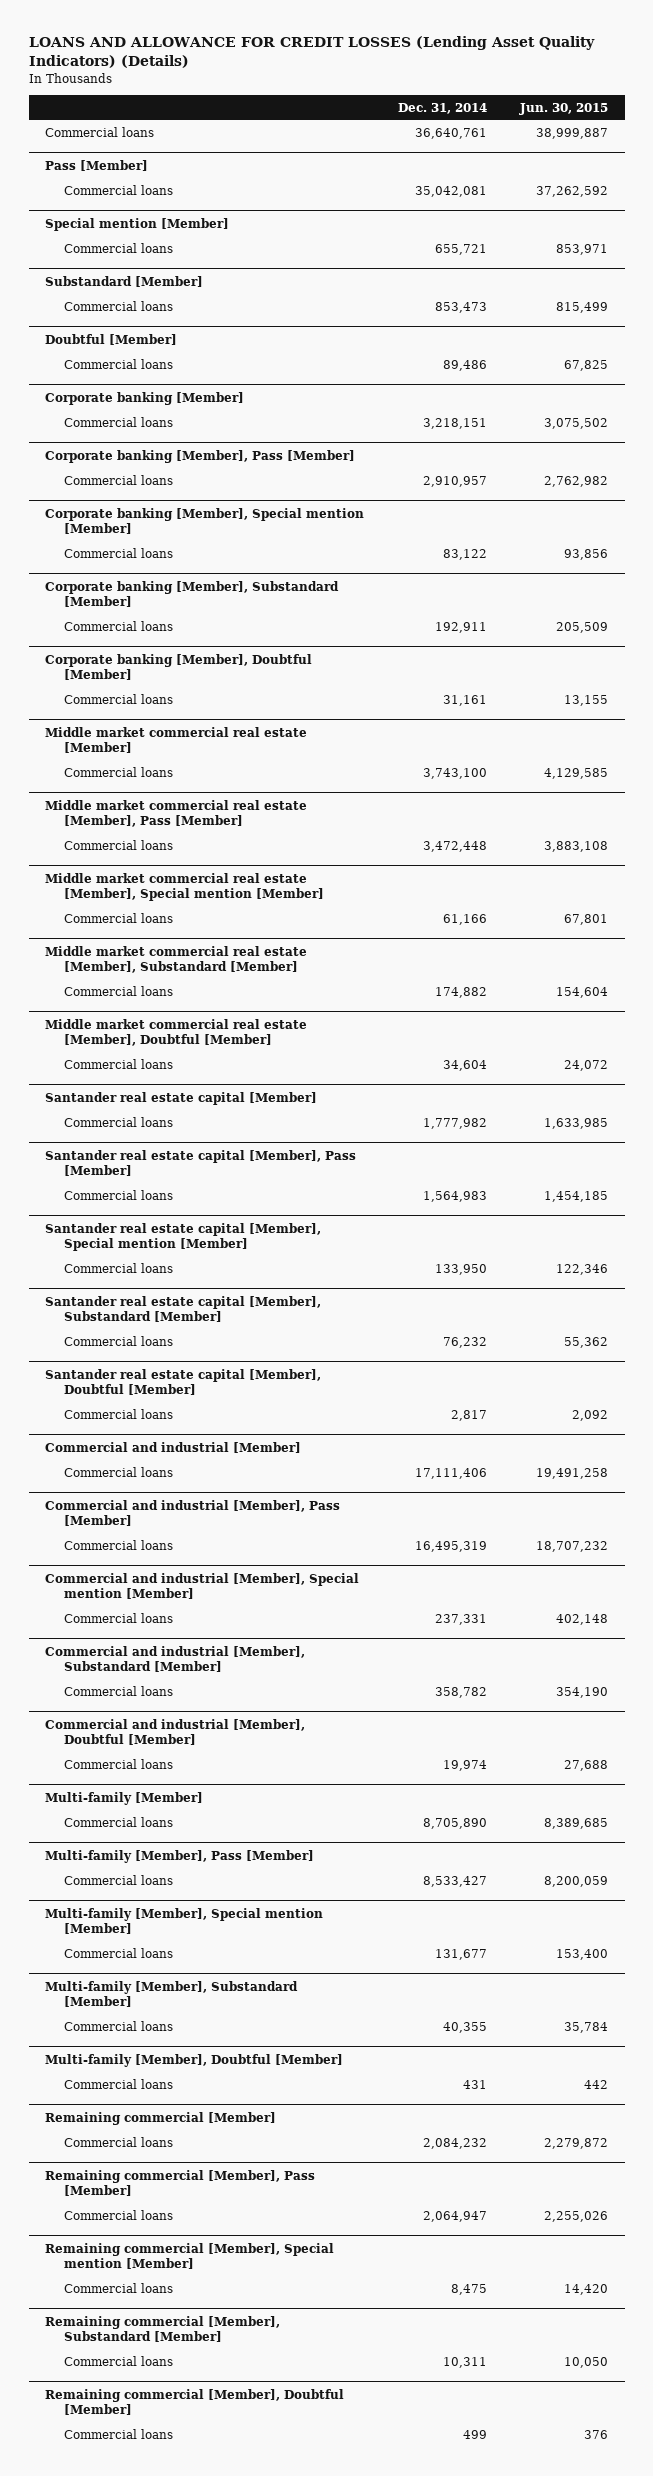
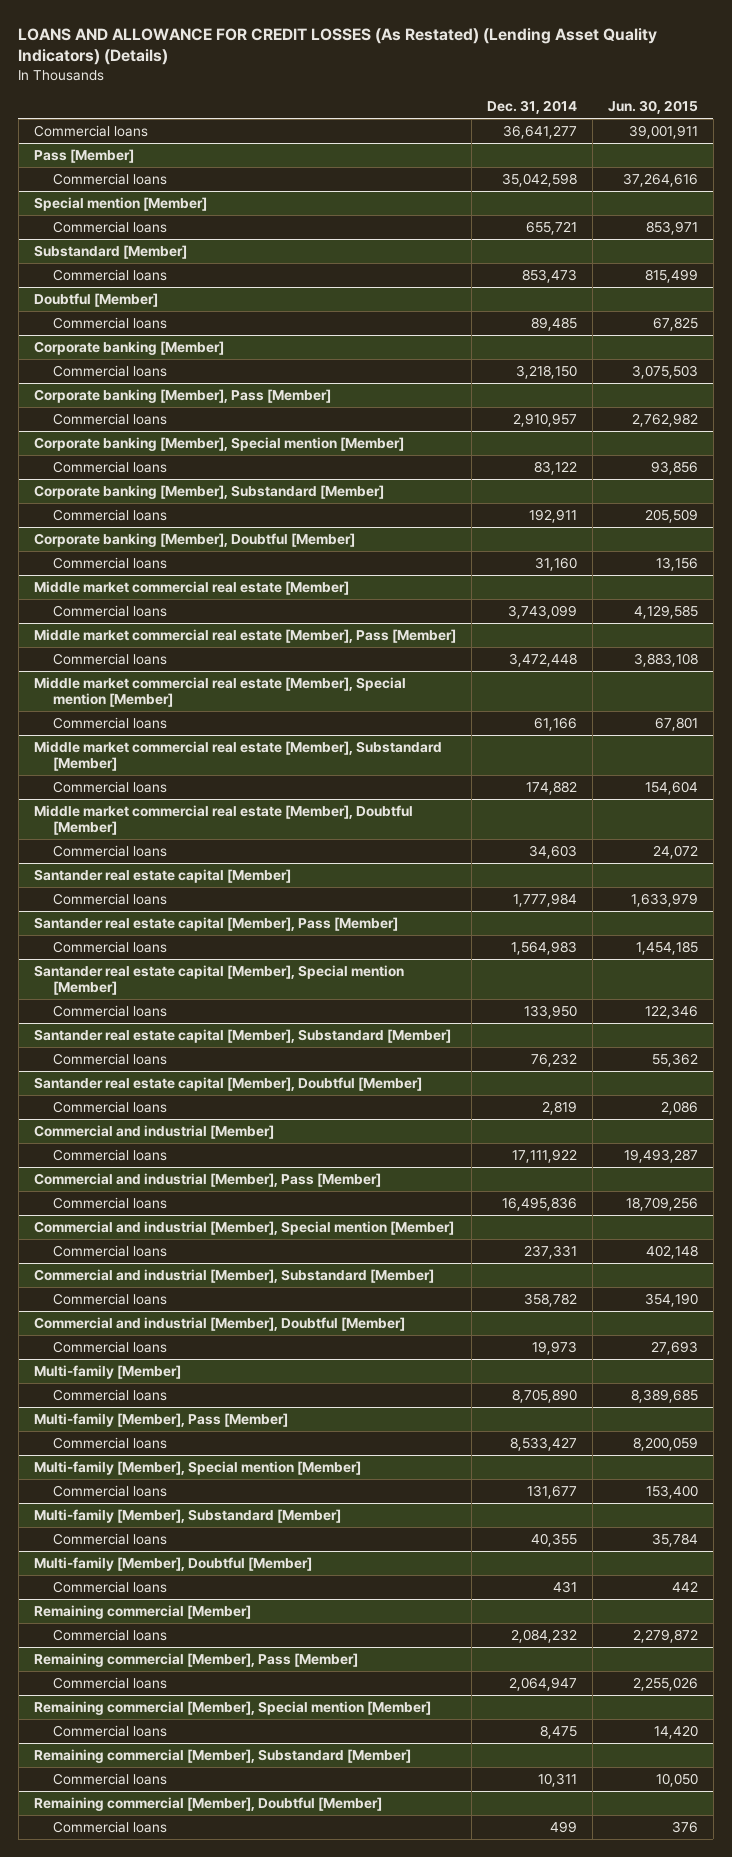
[28,36,595,69] LOANS AND ALLOWANCE FOR CREDIT LOSSES (Lending Asset Quality Indicators) (Details) -> [18,27,658,66] LOANS AND ALLOWANCE FOR CREDIT LOSSES (As Restated) (Lending Asset Quality Indicators) (Details)
[414,127,487,139] 36,640,761 -> [502,125,577,140] 36,641,277
[535,127,608,139] 38,999,887 -> [628,125,698,140] 39,001,911
[414,185,487,197] 35,042,081 -> [501,173,577,188] 35,042,598
[535,185,608,197] 37,262,592 -> [622,173,698,188] 37,264,616
[442,359,487,371] 89,486 -> [530,317,577,332] 89,485
[422,417,487,429] 3,218,151 -> [515,365,577,380] 3,218,150
[543,417,608,429] 3,075,502 -> [631,365,698,380] 3,075,503
[442,694,487,706] 31,161 -> [534,557,577,572] 31,160
[563,694,608,706] 13,155 -> [655,557,698,572] 13,156
[422,767,487,779] 3,743,100 -> [507,605,577,620] 3,743,099
[442,1059,487,1071] 34,604 -> [528,845,577,860] 34,603
[422,1117,487,1129] 1,777,982 -> [512,893,577,908] 1,777,984
[543,1117,608,1129] 1,633,985 -> [630,893,698,908] 1,633,979
[450,1409,487,1421] 2,817 -> [541,1101,577,1116] 2,819
[571,1409,608,1421] 2,092 -> [660,1101,698,1116] 2,086
[414,1467,487,1479] 17,111,406 -> [511,1149,577,1164] 17,111,922
[535,1467,608,1479] 19,491,258 -> [623,1149,698,1164] 19,493,287
[414,1540,487,1552] 16,495,319 -> [501,1197,577,1212] 16,495,836
[535,1540,608,1552] 18,707,232 -> [625,1197,698,1212] 18,709,256
[442,1759,487,1771] 19,974 -> [531,1341,577,1356] 19,973
[563,1759,608,1771] 27,688 -> [650,1341,698,1356] 27,693

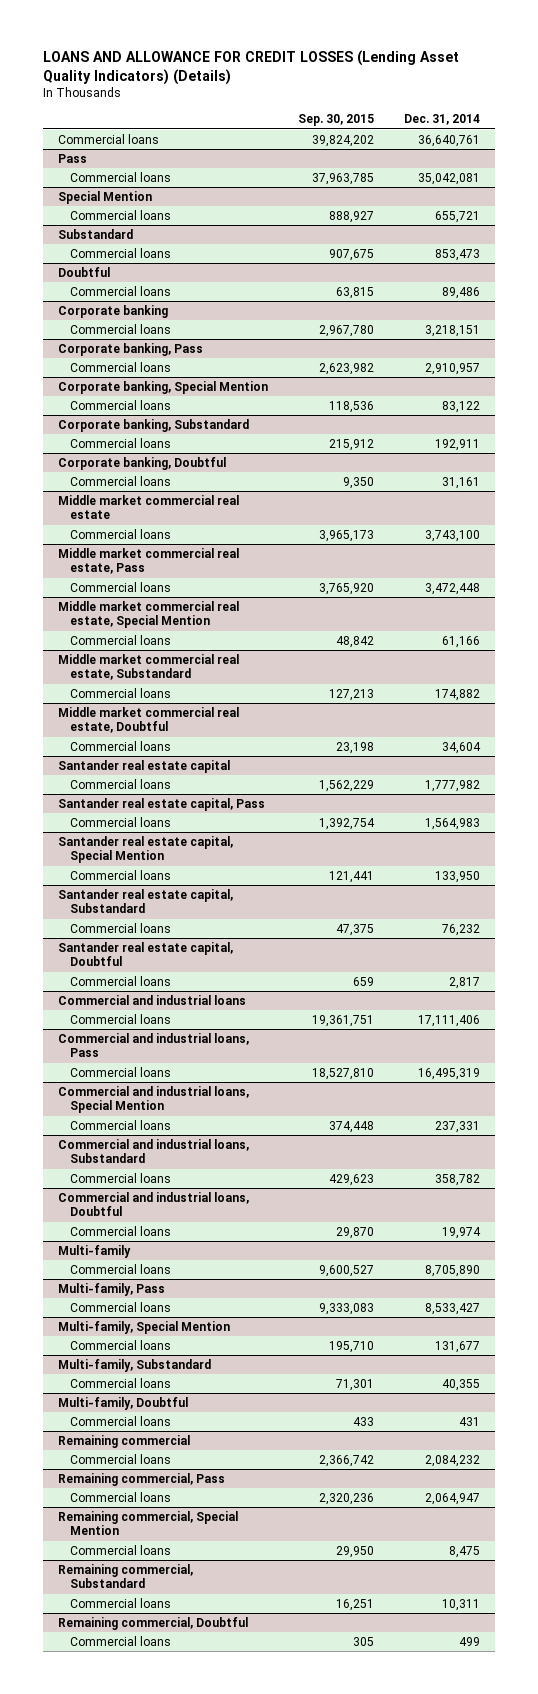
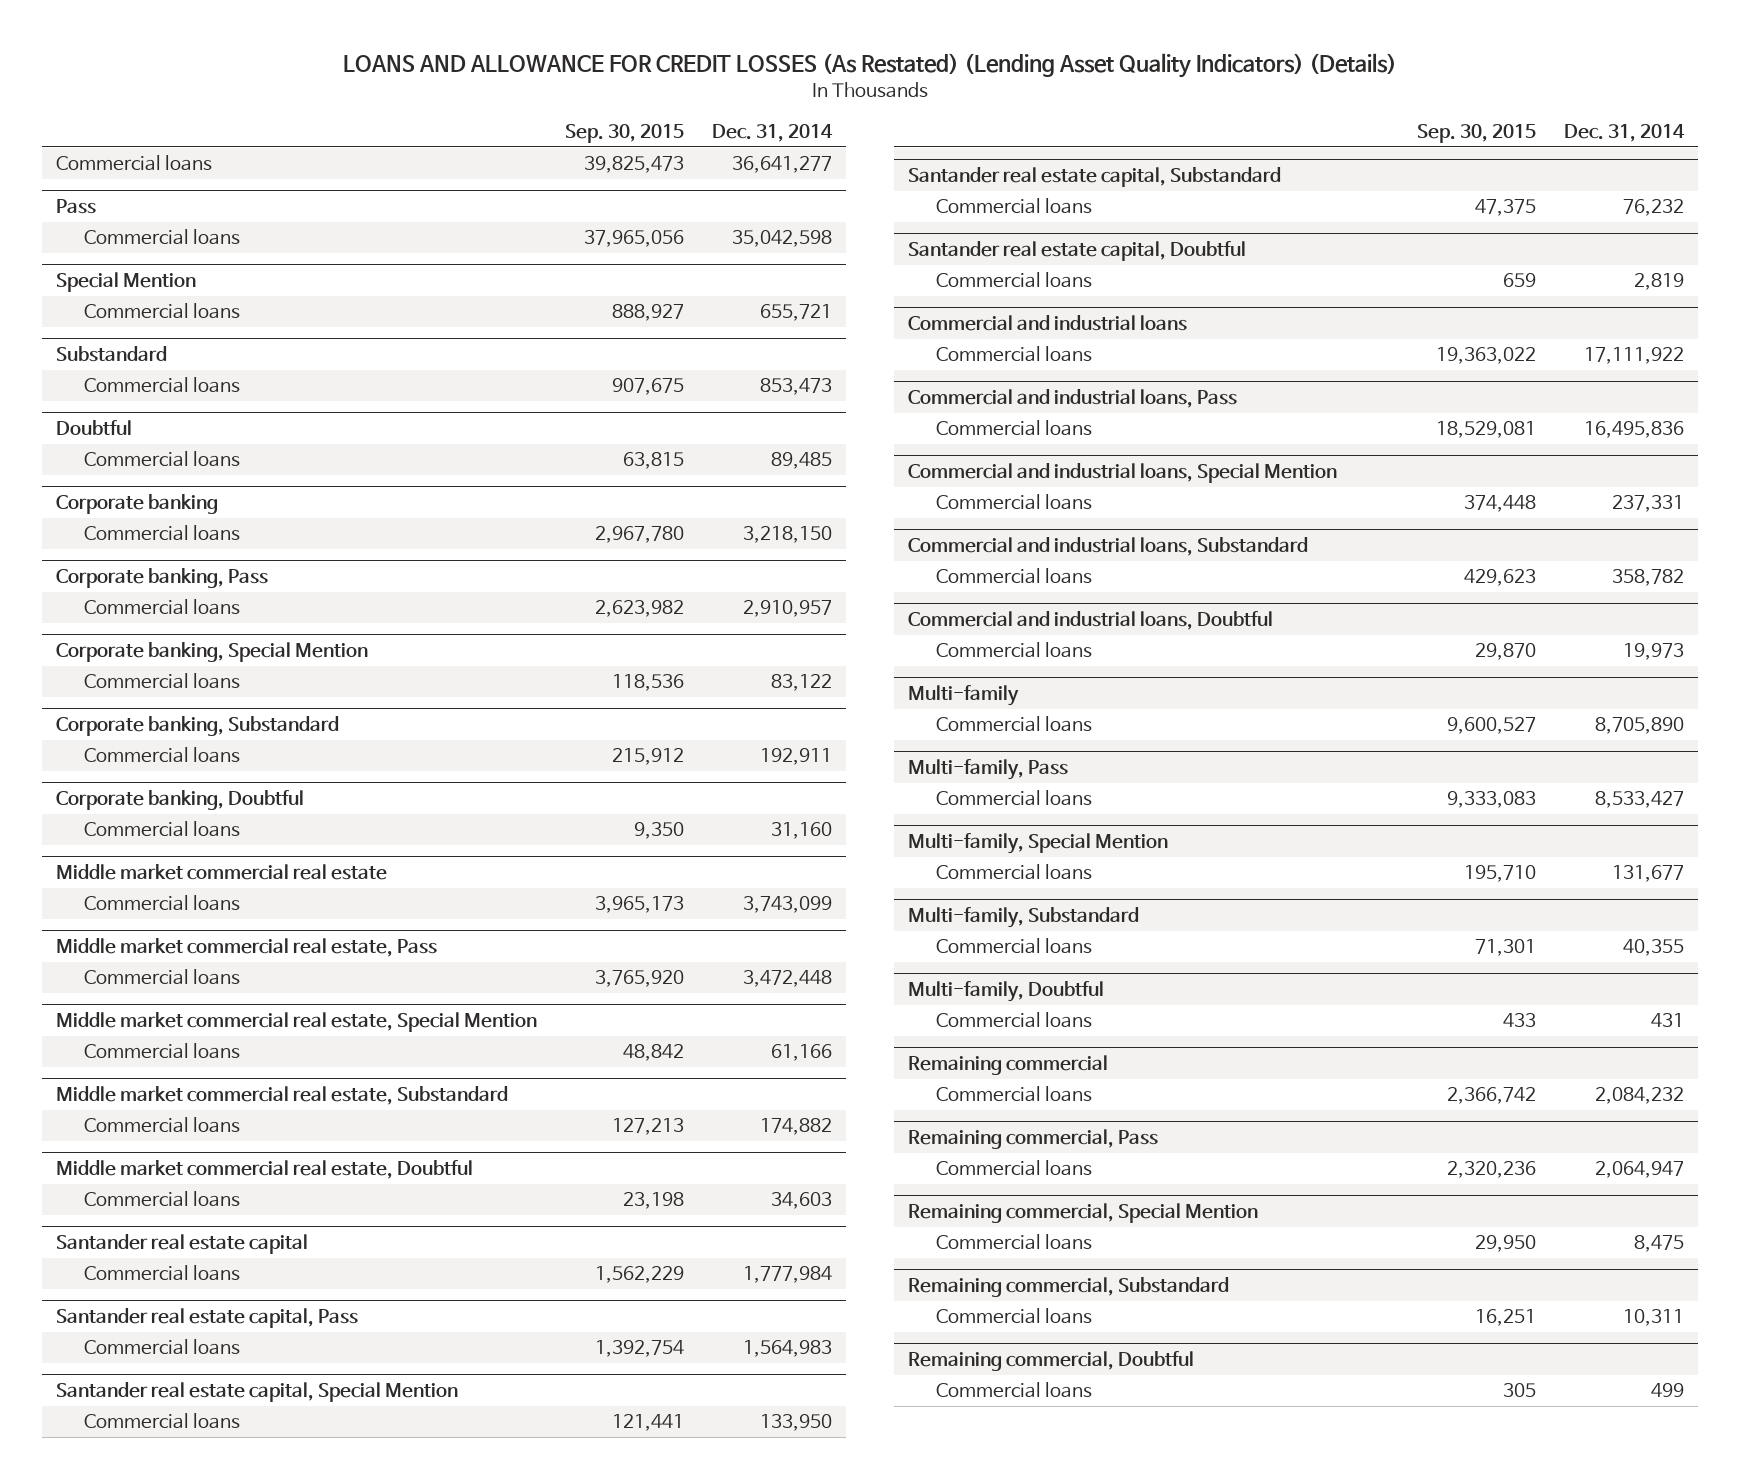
[42,49,459,85] LOANS AND ALLOWANCE FOR CREDIT LOSSES (Lending Asset Quality Indicators) (Details) -> [342,53,1397,79] LOANS AND ALLOWANCE FOR CREDIT LOSSES (As Restated) (Lending Asset Quality Indicators) (Details)
[311,135,374,148] 39,824,202 -> [583,156,684,174] 39,825,473
[418,135,481,148] 36,640,761 -> [732,156,833,174] 36,641,277
[311,173,374,186] 37,963,785 -> [583,230,684,248] 37,965,056
[418,173,481,186] 35,042,081 -> [732,230,833,248] 35,042,598
[442,287,481,300] 89,486 -> [771,452,833,470] 89,485
[425,325,481,338] 3,218,151 -> [743,526,833,544] 3,218,150
[442,477,481,490] 31,161 -> [771,822,833,840] 31,160
[425,530,481,543] 3,743,100 -> [743,896,833,914] 3,743,099
[442,742,482,755] 34,604 -> [771,1192,833,1210] 34,603
[425,780,481,793] 1,777,982 -> [743,1266,833,1284] 1,777,984
[449,977,481,990] 2,817 -> [1634,273,1685,291] 2,819
[311,1015,374,1028] 19,361,751 -> [1435,347,1536,365] 19,363,022
[418,1015,481,1028] 17,111,406 -> [1584,347,1685,365] 17,111,922
[311,1068,374,1081] 18,527,810 -> [1435,421,1536,439] 18,529,081
[418,1068,481,1081] 16,495,319 -> [1584,421,1685,439] 16,495,836
[442,1227,482,1240] 19,974 -> [1623,643,1685,661] 19,973

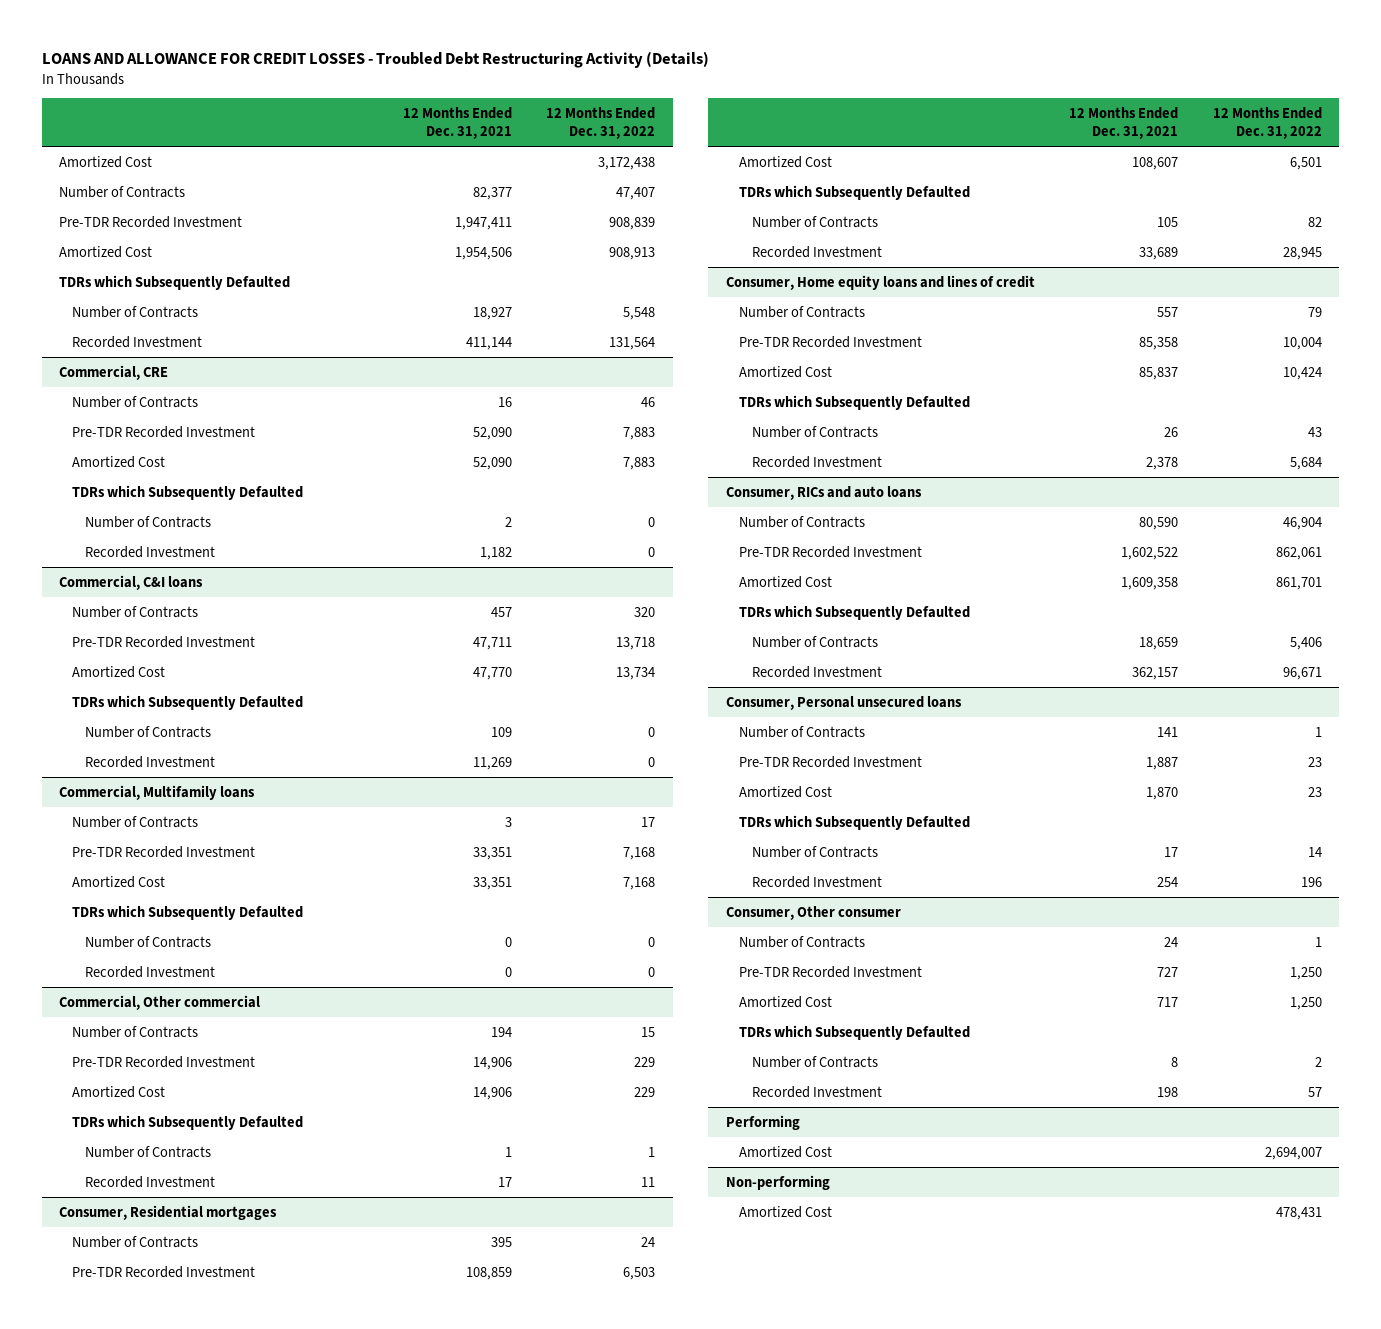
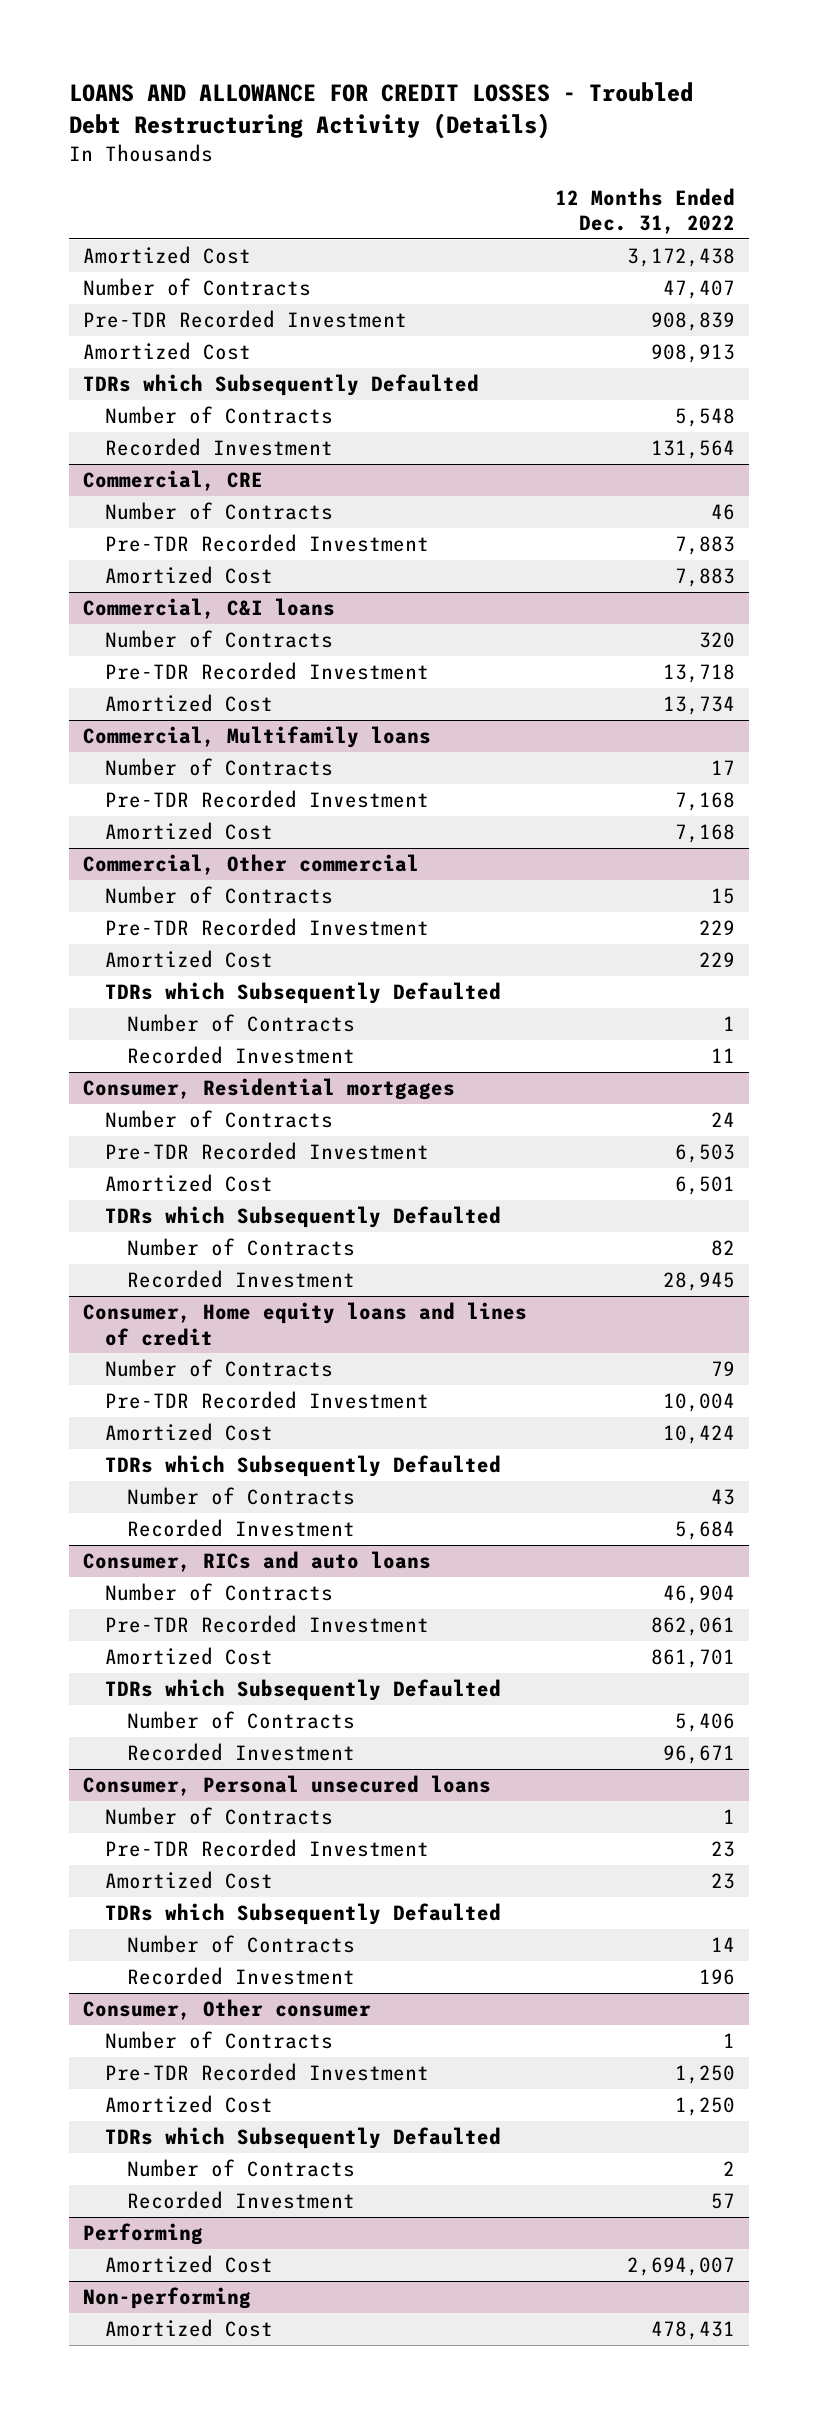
[402,106,512,140] 12 Months Ended Dec. 31, 2021 -> none
[72,484,304,500] TDRs which Subsequently Defaulted -> none
[85,515,212,528] Number of Contracts -> none
[85,545,216,558] Recorded Investment -> none
[72,694,304,710] TDRs which Subsequently Defaulted -> none
[85,725,212,738] Number of Contracts -> none
[85,755,216,768] Recorded Investment -> none
[72,904,304,920] TDRs which Subsequently Defaulted -> none
[85,935,212,948] Number of Contracts -> none
[85,965,216,978] Recorded Investment -> none

